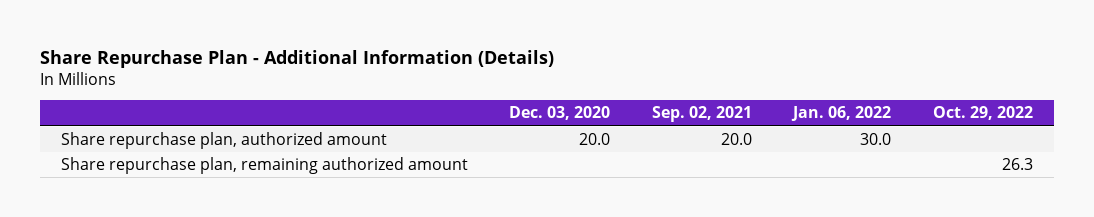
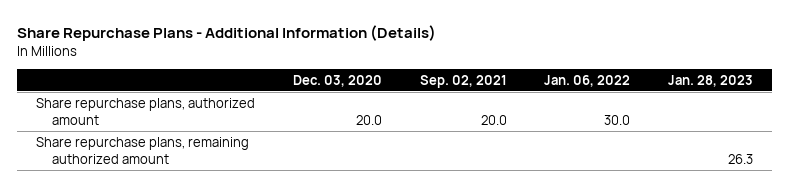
[40,50,555,69] Share Repurchase Plan - Additional Information (Details) -> [17,24,437,41] Share Repurchase Plans - Additional Information (Details)
[933,106,1034,121] Oct. 29, 2022 -> none
none -> [668,74,754,87] Jan. 28, 2023
[60,132,387,150] Share repurchase plan, authorized amount -> [36,97,256,125] Share repurchase plans, authorized amount
[60,157,468,175] Share repurchase plan, remaining authorized amount -> [36,136,250,164] Share repurchase plans, remaining authorized amount

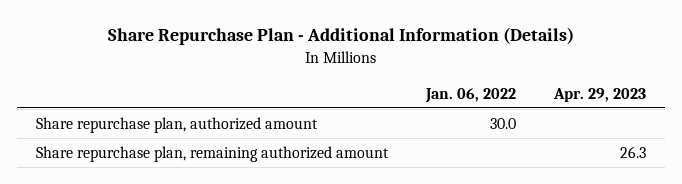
[17,24,437,41] Share Repurchase Plans - Additional Information (Details) -> [108,27,575,46] Share Repurchase Plan - Additional Information (Details)
[292,74,382,87] Dec. 03, 2020 -> none
[419,74,507,88] Sep. 02, 2021 -> none
[668,74,754,87] Jan. 28, 2023 -> none
none -> [553,87,647,102] Apr. 29, 2023
[36,97,256,125] Share repurchase plans, authorized amount -> [35,117,318,134] Share repurchase plan, authorized amount
[36,136,250,164] Share repurchase plans, remaining authorized amount -> [35,146,389,163] Share repurchase plan, remaining authorized amount

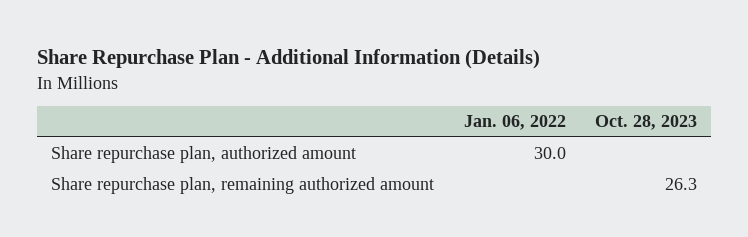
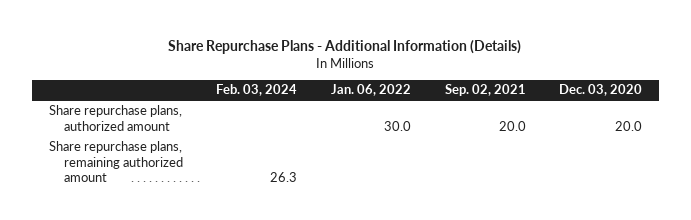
[36,49,540,70] Share Repurchase Plan - Additional Information (Details) -> [168,40,522,55] Share Repurchase Plans - Additional Information (Details)
[594,115,697,131] Oct. 28, 2023 -> none
none -> [216,84,298,97] Feb. 03, 2024
none -> [444,84,526,97] Sep. 02, 2021
none -> [559,84,643,97] Dec. 03, 2020
[51,146,357,164] Share repurchase plan, authorized amount -> [48,105,182,131] Share repurchase plans, authorized amount
[51,177,435,195] Share repurchase plan, remaining authorized amount -> [48,141,183,183] Share repurchase plans, remaining authorized amount

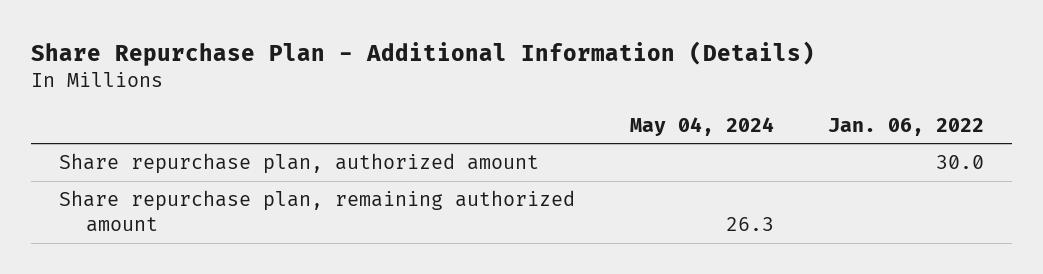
[168,40,522,55] Share Repurchase Plans - Additional Information (Details) -> [31,41,816,67] Share Repurchase Plan - Additional Information (Details)
[216,84,298,97] Feb. 03, 2024 -> none
[444,84,526,97] Sep. 02, 2021 -> none
[559,84,643,97] Dec. 03, 2020 -> none
none -> [629,116,774,136] May 04, 2024
[48,105,182,131] Share repurchase plans, authorized amount -> [58,153,539,175] Share repurchase plan, authorized amount
[48,141,183,183] Share repurchase plans, remaining authorized amount -> [58,190,575,233] Share repurchase plan, remaining authorized amount

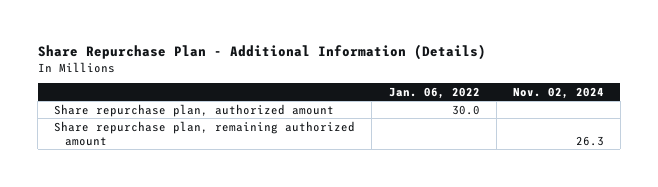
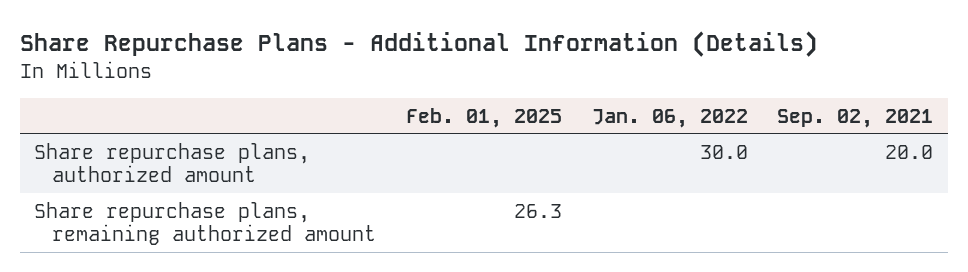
[37,43,486,60] Share Repurchase Plan - Additional Information (Details) -> [19,30,818,57] Share Repurchase Plans - Additional Information (Details)
[512,86,604,99] Nov. 02, 2024 -> none
none -> [405,107,562,128] Feb. 01, 2025
none -> [777,108,934,128] Sep. 02, 2021
[54,103,335,117] Share repurchase plan, authorized amount -> [34,142,311,183] Share repurchase plans, authorized amount
[54,120,356,146] Share repurchase plan, remaining authorized amount -> [34,201,377,246] Share repurchase plans, remaining authorized amount

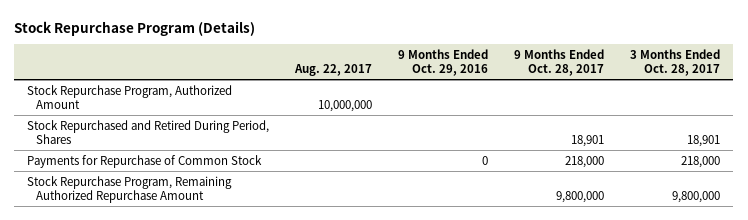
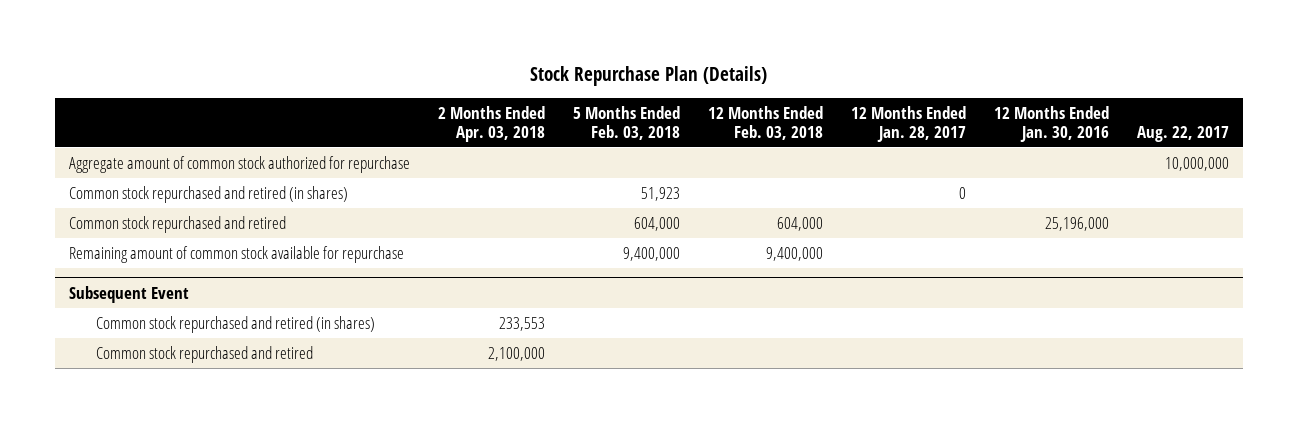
[14,20,256,36] Stock Repurchase Program (Details) -> [530,66,768,87] Stock Repurchase Plan (Details)
[398,48,489,77] 9 Months Ended Oct. 29, 2016 -> none
[514,48,605,77] 9 Months Ended Oct. 28, 2017 -> none
[630,48,721,77] 3 Months Ended Oct. 28, 2017 -> none
none -> [438,105,546,142] 2 Months Ended Apr. 03, 2018
none -> [573,105,681,140] 5 Months Ended Feb. 03, 2018
none -> [708,105,824,140] 12 Months Ended Feb. 03, 2018
none -> [851,105,967,142] 12 Months Ended Jan. 28, 2017
none -> [994,105,1110,142] 12 Months Ended Jan. 30, 2016
[27,154,263,168] Payments for Repurchase of Common Stock -> none
[27,84,233,109] Stock Repurchase Program, Authorized Amount -> [69,155,411,173] Aggregate amount of common stock authorized for repurchase
[27,119,270,144] Stock Repurchased and Retired During Period, Shares -> [69,185,349,203] Common stock repurchased and retired (in shares)
none -> [69,215,287,233] Common stock repurchased and retired
[27,175,233,203] Stock Repurchase Program, Remaining Authorized Repurchase Amount -> [69,245,405,263] Remaining amount of common stock available for repurchase
none -> [69,285,190,303] Subsequent Event
none -> [95,315,375,333] Common stock repurchased and retired (in shares)
none -> [95,345,313,363] Common stock repurchased and retired

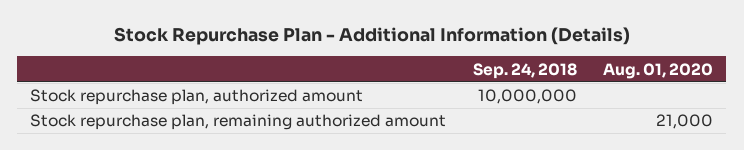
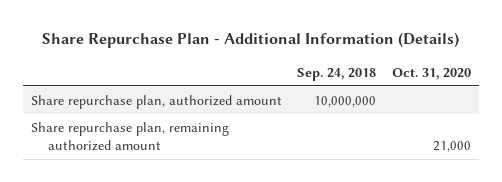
[113,26,630,45] Stock Repurchase Plan - Additional Information (Details) -> [41,32,459,49] Share Repurchase Plan - Additional Information (Details)
[603,62,714,79] Aug. 01, 2020 -> none
none -> [392,67,472,80] Oct. 31, 2020
[30,89,364,106] Stock repurchase plan, authorized amount -> [30,95,282,110] Share repurchase plan, authorized amount
[30,114,447,131] Stock repurchase plan, remaining authorized amount -> [30,122,229,151] Share repurchase plan, remaining authorized amount

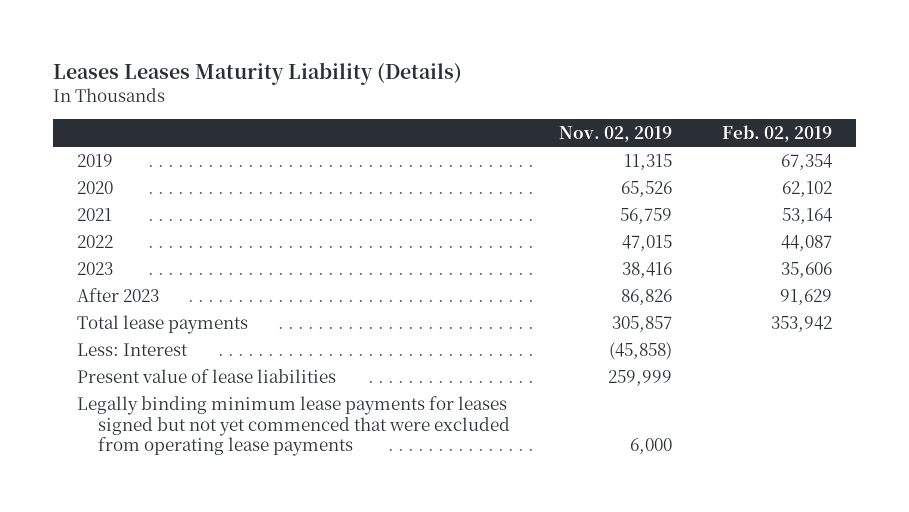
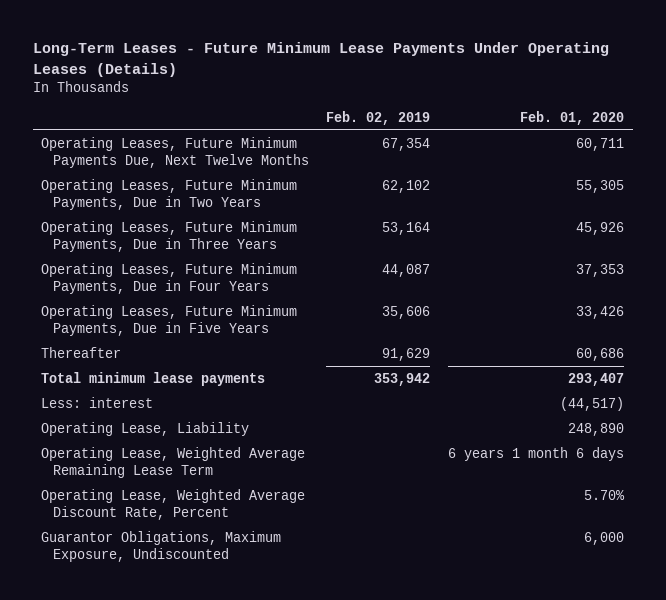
[52,62,462,86] Leases Leases Maturity Liability (Details) -> [32,42,609,77] Long-Term Leases - Future Minimum Lease Payments Under Operating Leases (Details)
[559,125,673,142] Nov. 02, 2019 -> none
none -> [520,110,625,125] Feb. 01, 2020
[77,153,114,167] 2019 -> [41,136,309,168] Operating Leases, Future Minimum Payments Due, Next Twelve Months
[77,180,114,194] 2020 -> [41,178,298,210] Operating Leases, Future Minimum Payments, Due in Two Years
[77,207,113,221] 2021 -> [41,220,298,252] Operating Leases, Future Minimum Payments, Due in Three Years
[77,234,114,248] 2022 -> [41,262,298,294] Operating Leases, Future Minimum Payments, Due in Four Years
[77,261,114,275] 2023 -> [41,304,298,336] Operating Leases, Future Minimum Payments, Due in Five Years
[77,287,160,302] After 2023 -> [41,346,122,358] Thereafter
[77,314,249,334] Total lease payments -> [41,371,266,386] Total minimum lease payments
[77,342,189,356] Less: Interest -> [41,396,154,408] Less: interest
[77,368,337,383] Present value of lease liabilities -> [41,421,250,436] Operating Lease, Liability
none -> [41,446,306,478] Operating Lease, Weighted Average Remaining Lease Term
none -> [41,488,306,520] Operating Lease, Weighted Average Discount Rate, Percent
[77,395,510,457] Legally binding minimum lease payments for leases signed but not yet commenced that were excluded from operating lease payments -> [41,530,282,562] Guarantor Obligations, Maximum Exposure, Undiscounted

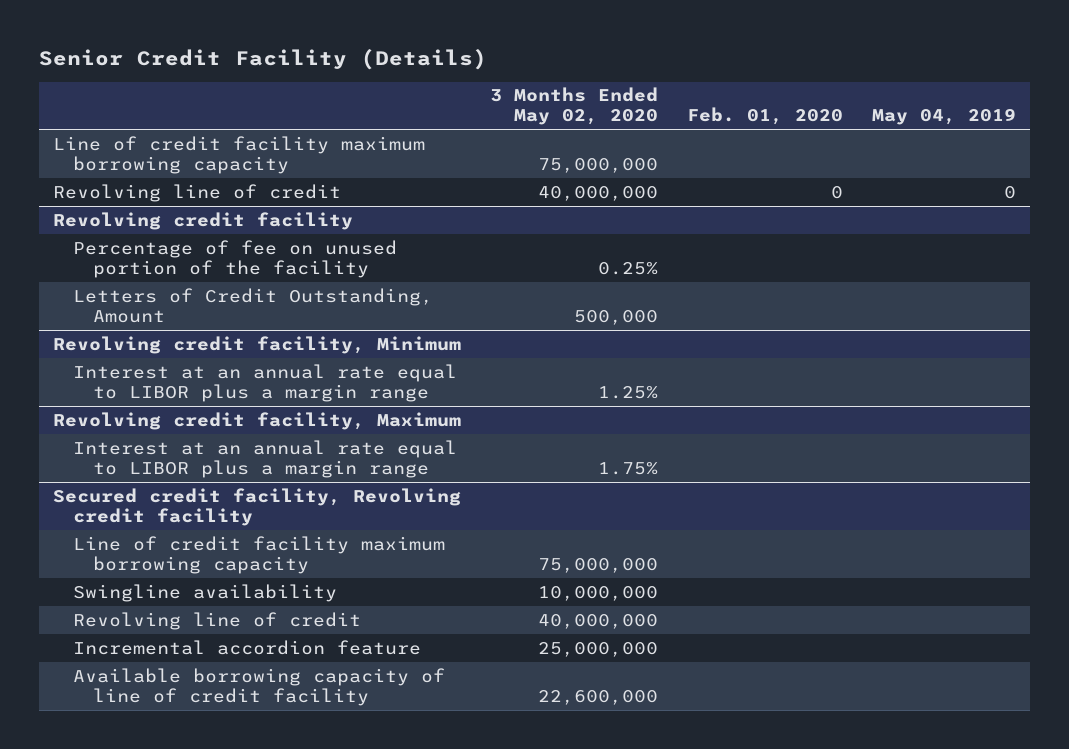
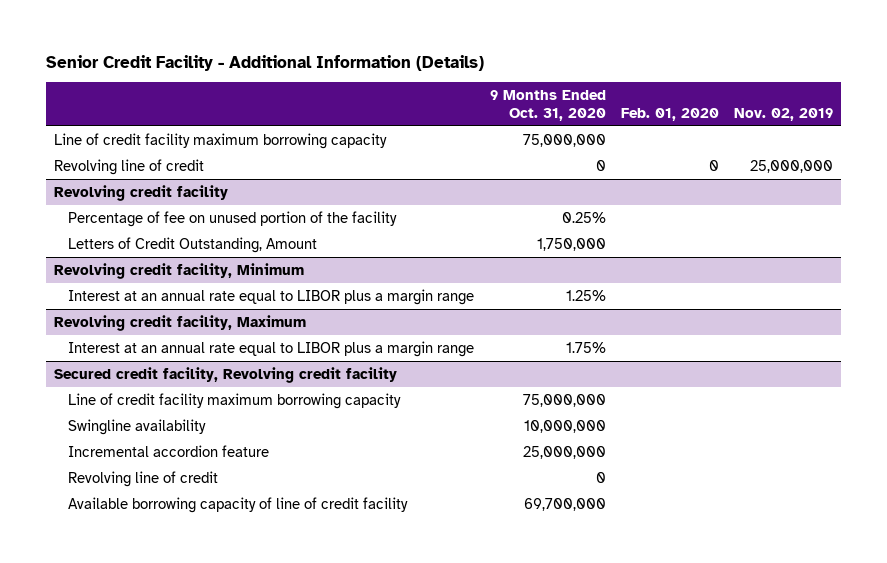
[38,48,487,70] Senior Credit Facility (Details) -> [45,54,484,71] Senior Credit Facility - Additional Information (Details)
[490,87,659,126] 3 Months Ended May 02, 2020 -> none
[871,108,1016,126] May 04, 2019 -> none
none -> [489,90,606,121] 9 Months Ended Oct. 31, 2020
none -> [734,107,834,121] Nov. 02, 2019
[73,611,362,630] Revolving line of credit -> [68,470,219,487] Revolving line of credit

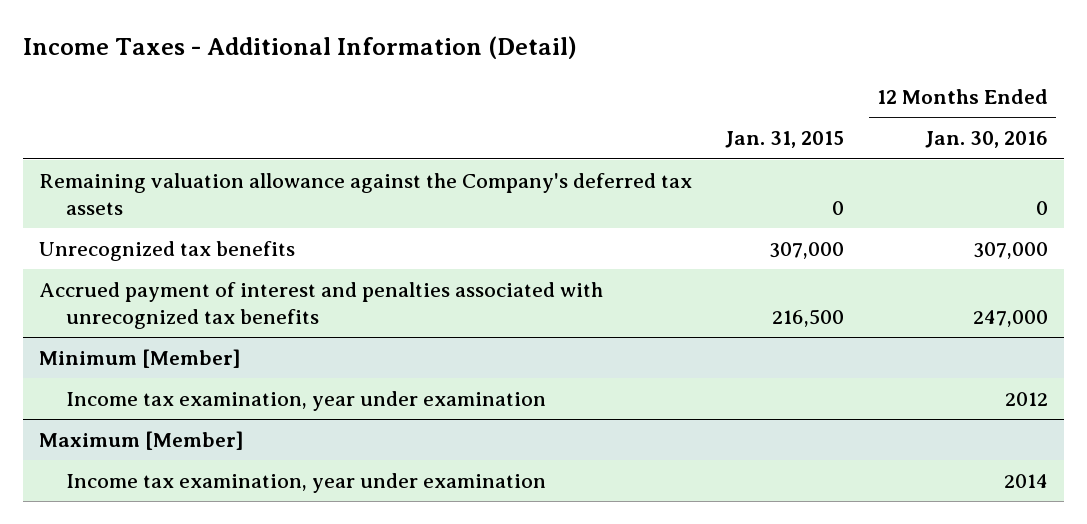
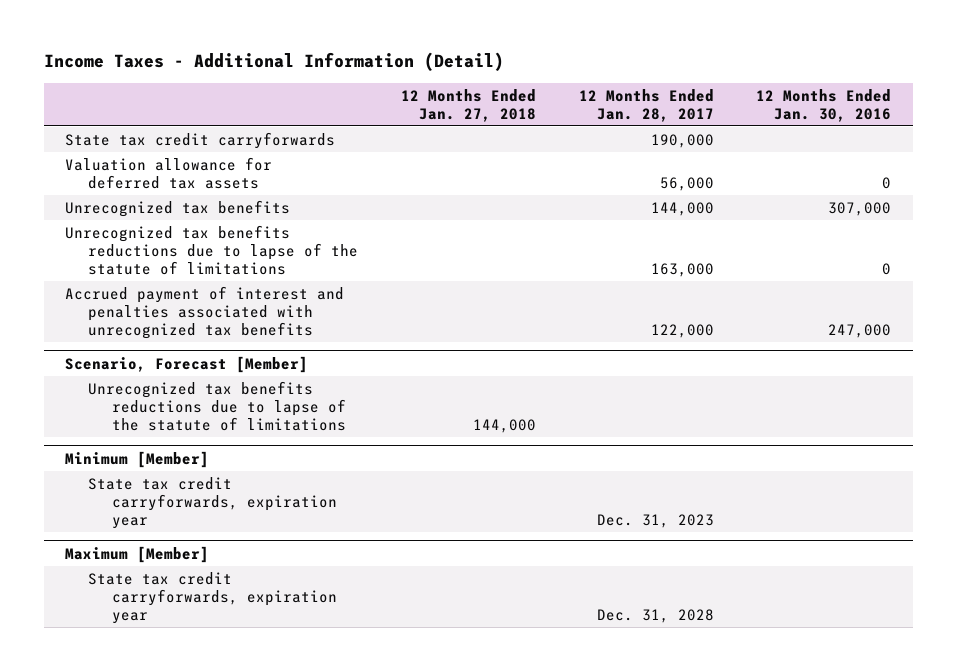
[725,131,845,149] Jan. 31, 2015 -> none
none -> [401,88,537,122] 12 Months Ended Jan. 27, 2018
none -> [578,88,714,122] 12 Months Ended Jan. 28, 2017
none -> [65,131,336,149] State tax credit carryforwards
[39,172,693,216] Remaining valuation allowance against the Company's deferred tax assets -> [65,156,273,189] Valuation allowance for deferred tax assets
none -> [65,224,359,275] Unrecognized tax benefits reductions due to lapse of the statute of limitations
none -> [65,355,309,373] Scenario, Forecast [Member]
none -> [88,380,346,431] Unrecognized tax benefits reductions due to lapse of the statute of limitations
[66,390,547,411] Income tax examination, year under examination -> none
none -> [88,476,337,529] State tax credit carryforwards, expiration year
[66,472,547,493] Income tax examination, year under examination -> none
none -> [88,571,337,624] State tax credit carryforwards, expiration year

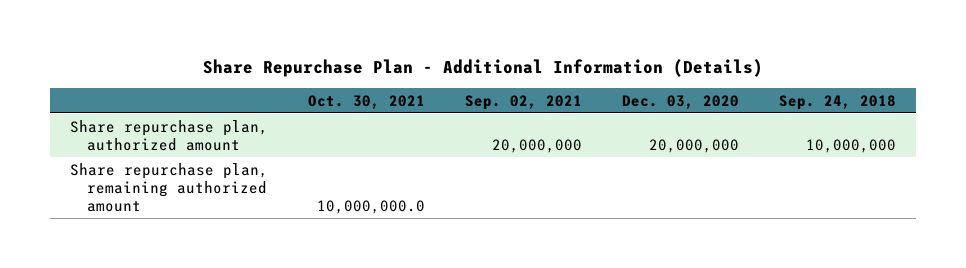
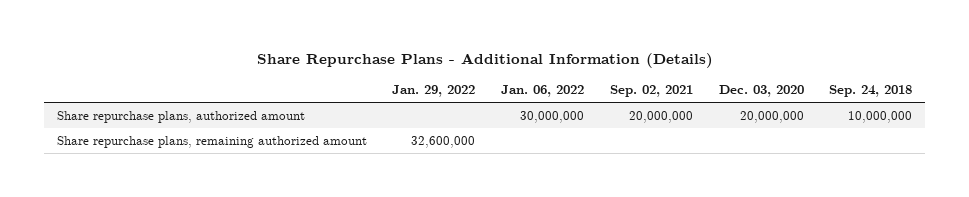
[202,58,763,77] Share Repurchase Plan - Additional Information (Details) -> [256,53,713,69] Share Repurchase Plans - Additional Information (Details)
[307,94,425,109] Oct. 30, 2021 -> none
none -> [392,85,476,98] Jan. 29, 2022
none -> [501,85,585,98] Jan. 06, 2022
[69,119,268,151] Share repurchase plan, authorized amount -> [56,111,305,124] Share repurchase plans, authorized amount
[69,162,268,212] Share repurchase plan, remaining authorized amount -> [56,136,367,149] Share repurchase plans, remaining authorized amount

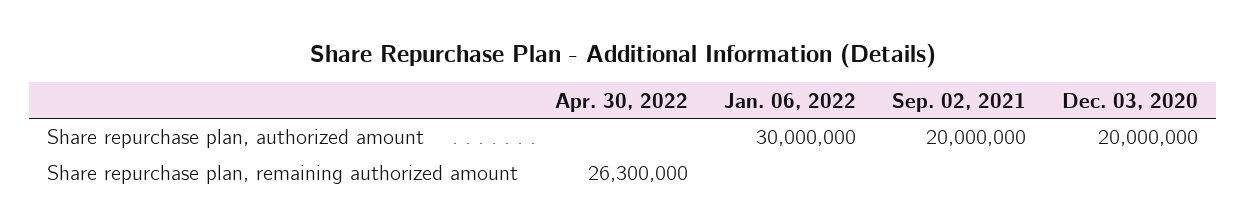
[256,53,713,69] Share Repurchase Plans - Additional Information (Details) -> [309,43,936,68] Share Repurchase Plan - Additional Information (Details)
[392,85,476,98] Jan. 29, 2022 -> none
[829,85,913,98] Sep. 24, 2018 -> none
none -> [554,92,688,112] Apr. 30, 2022
[56,111,305,124] Share repurchase plans, authorized amount -> [47,129,425,149] Share repurchase plan, authorized amount
[56,136,367,149] Share repurchase plans, remaining authorized amount -> [47,165,519,185] Share repurchase plan, remaining authorized amount

